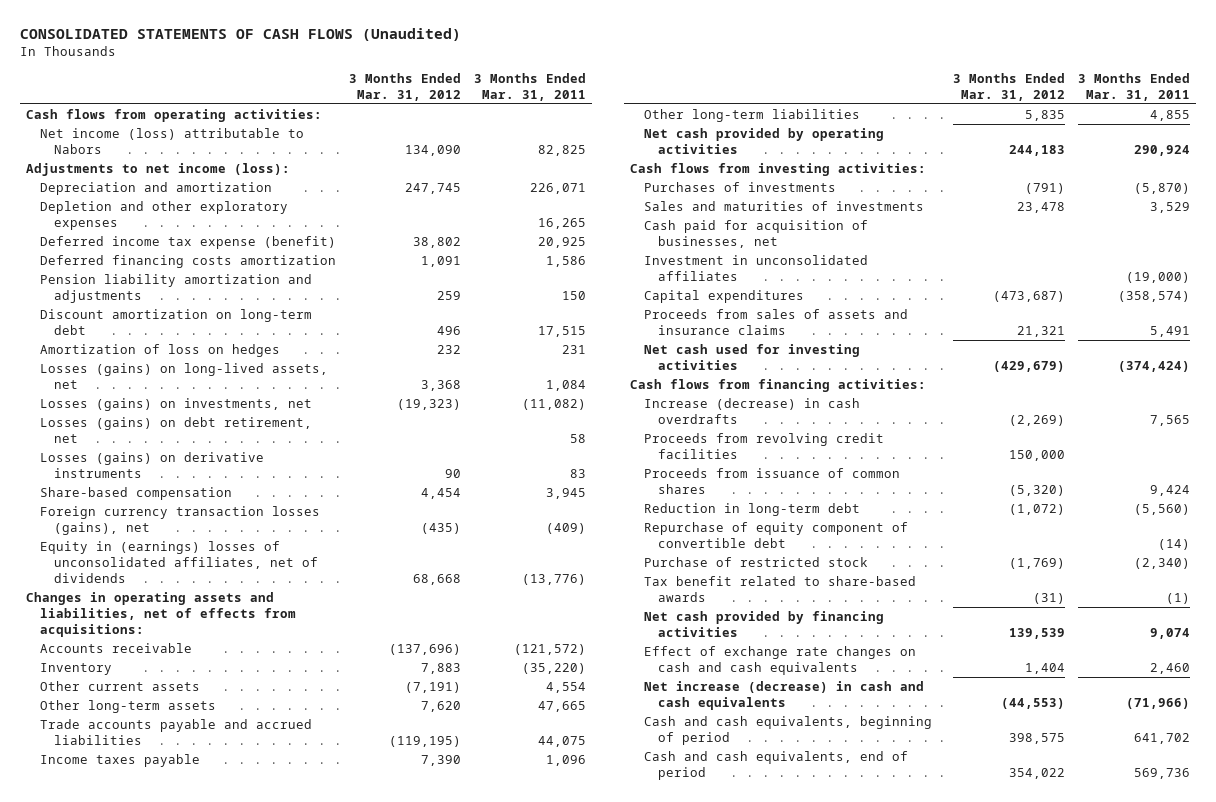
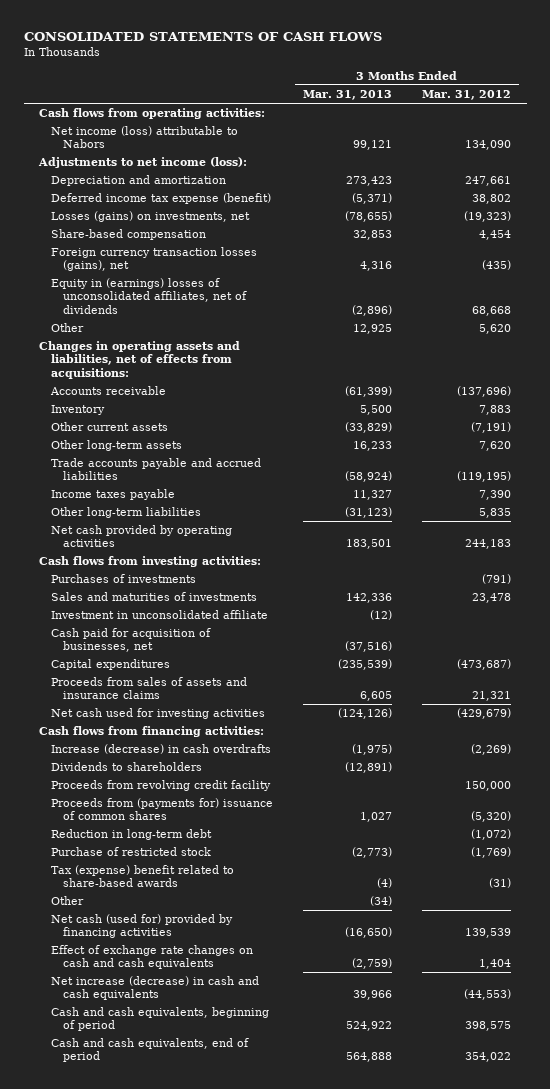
[19,28,461,42] CONSOLIDATED STATEMENTS OF CASH FLOWS (Unaudited) -> [23,31,382,41] CONSOLIDATED STATEMENTS OF CASH FLOWS
[473,72,586,101] 3 Months Ended Mar. 31, 2011 -> none
none -> [303,90,393,101] Mar. 31, 2013
[39,201,288,231] Depletion and other exploratory expenses -> none
[404,183,461,195] 247,745 -> [465,176,512,187] 247,661
[39,255,336,269] Deferred financing costs amortization -> none
[39,274,312,304] Pension liability amortization and adjustments -> none
[39,309,312,336] Discount amortization on long-term debt -> none
[39,344,280,358] Amortization of loss on hedges -> none
[39,363,328,390] Losses (gains) on long-lived assets, net -> none
[39,417,312,444] Losses (gains) on debt retirement, net -> none
[39,452,264,479] Losses (gains) on derivative instruments -> none
none -> [50,323,84,333] Other
none -> [50,610,268,620] Investment in unconsolidated affiliate
[643,255,868,282] Investment in unconsolidated affiliates -> none
none -> [50,762,202,772] Dividends to shareholders
[643,433,884,460] Proceeds from revolving credit facilities -> [50,780,271,792] Proceeds from revolving credit facility
[643,468,900,495] Proceeds from issuance of common shares -> [50,798,273,821] Proceeds from (payments for) issuance of common shares
[643,522,908,549] Repurchase of equity component of convertible debt -> none
[643,576,916,603] Tax benefit related to share-based awards -> [50,865,234,888] Tax (expense) benefit related to share-based awards
none -> [50,896,84,906] Other
[643,611,884,638] Net cash provided by financing activities -> [50,914,233,939] Net cash (used for) provided by financing activities

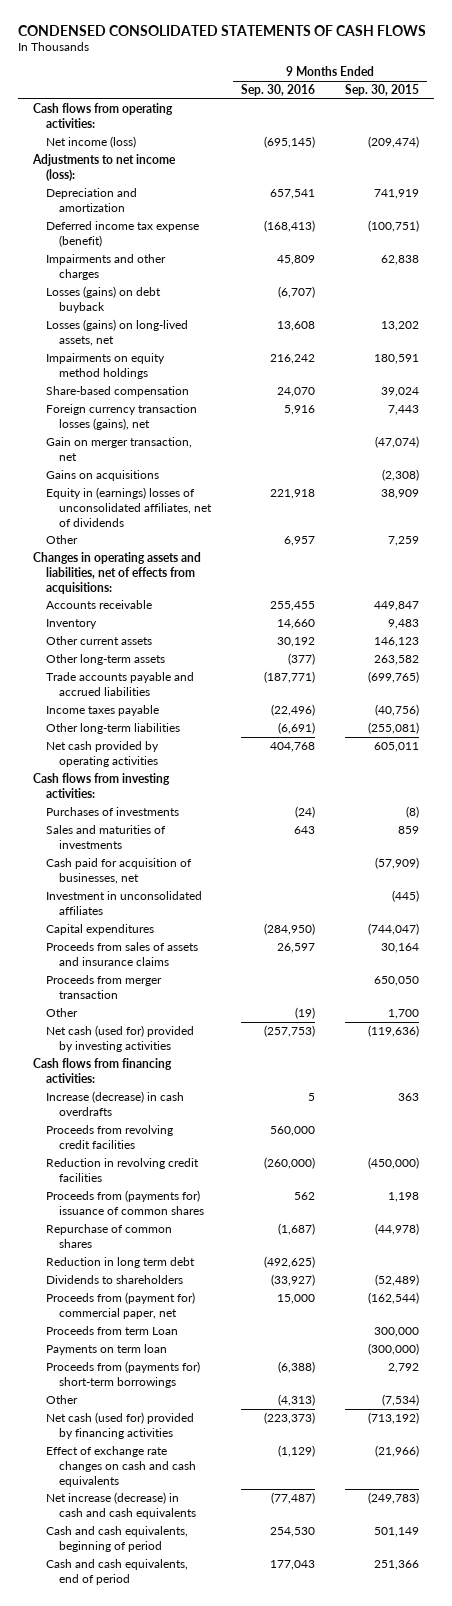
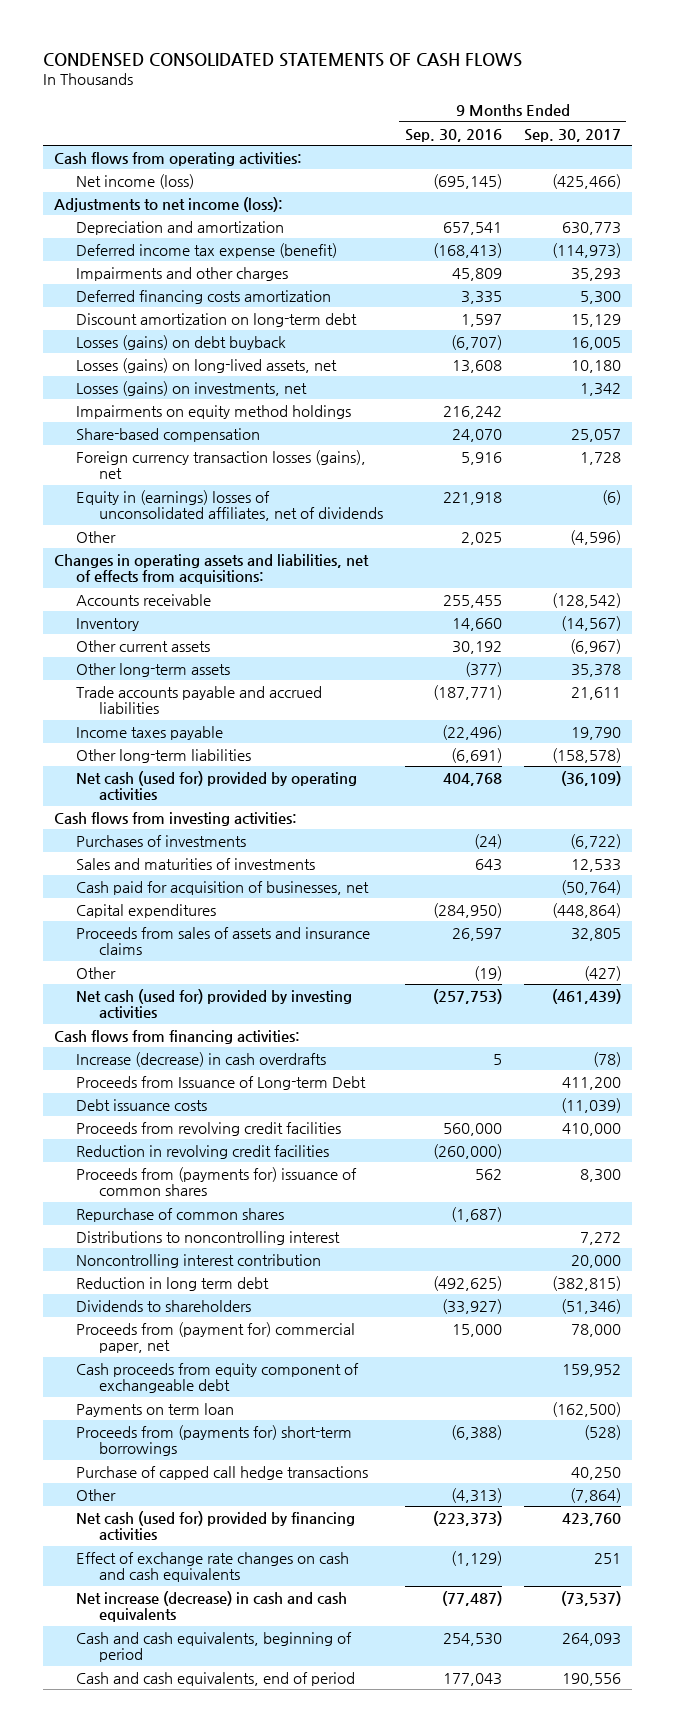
[345,84,420,97] Sep. 30, 2015 -> none
none -> [523,128,621,142] Sep. 30, 2017
none -> [76,289,332,304] Deferred financing costs amortization
none -> [76,312,358,327] Discount amortization on long-term debt
none -> [76,380,308,396] Losses (gains) on investments, net
[45,437,192,461] Gain on merger transaction, net -> none
[45,470,159,482] Gains on acquisitions -> none
[283,536,315,547] 6,957 -> [460,531,502,545] 2,025
[45,741,159,767] Net cash provided by operating activities -> [76,770,358,801] Net cash (used for) provided by operating activities
[45,891,202,915] Investment in unconsolidated affiliates -> none
[45,975,162,999] Proceeds from merger transaction -> none
none -> [76,1075,367,1090] Proceeds from Issuance of Long-term Debt
none -> [76,1098,208,1111] Debt issuance costs
none -> [76,1230,341,1245] Distributions to noncontrolling interest
none -> [76,1253,322,1268] Noncontrolling interest contribution
[45,1326,178,1336] Proceeds from term Loan -> none
none -> [76,1362,360,1394] Cash proceeds from equity component of exchangeable debt
none -> [76,1465,369,1480] Purchase of capped call hedge transactions

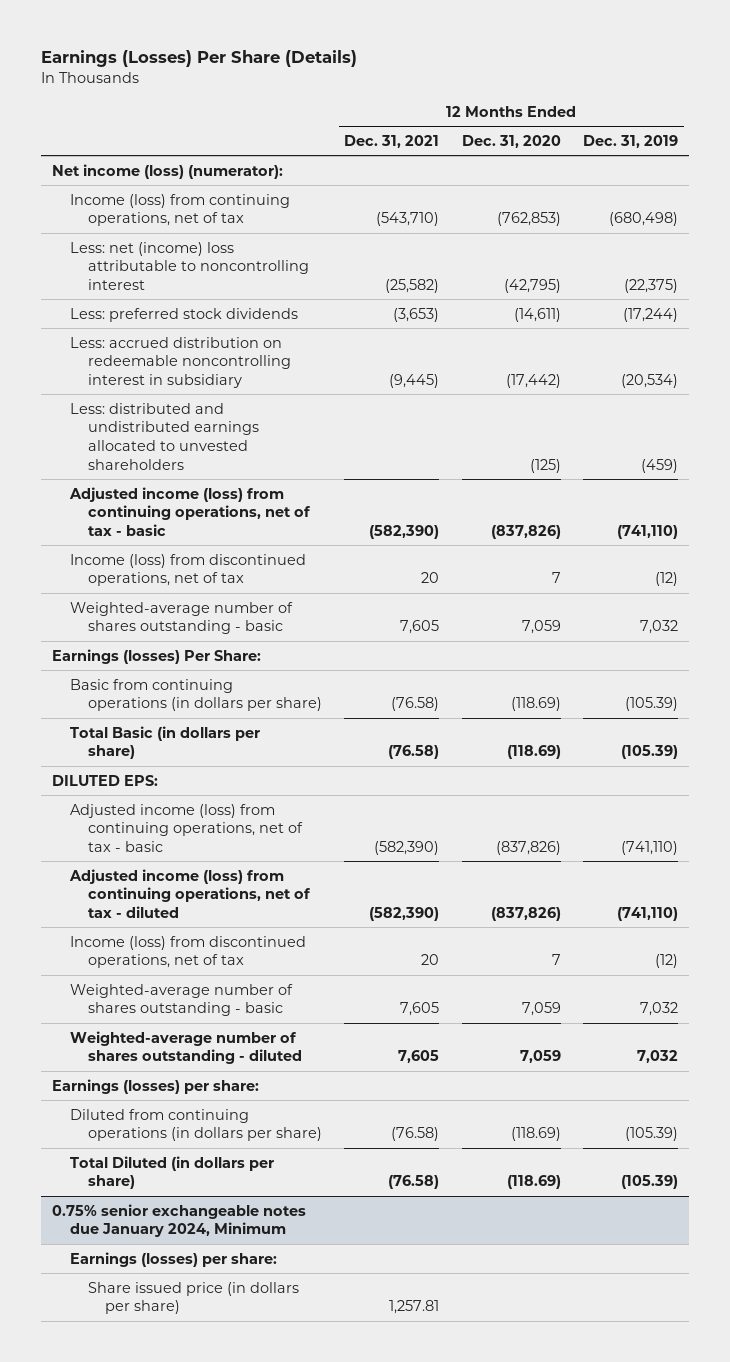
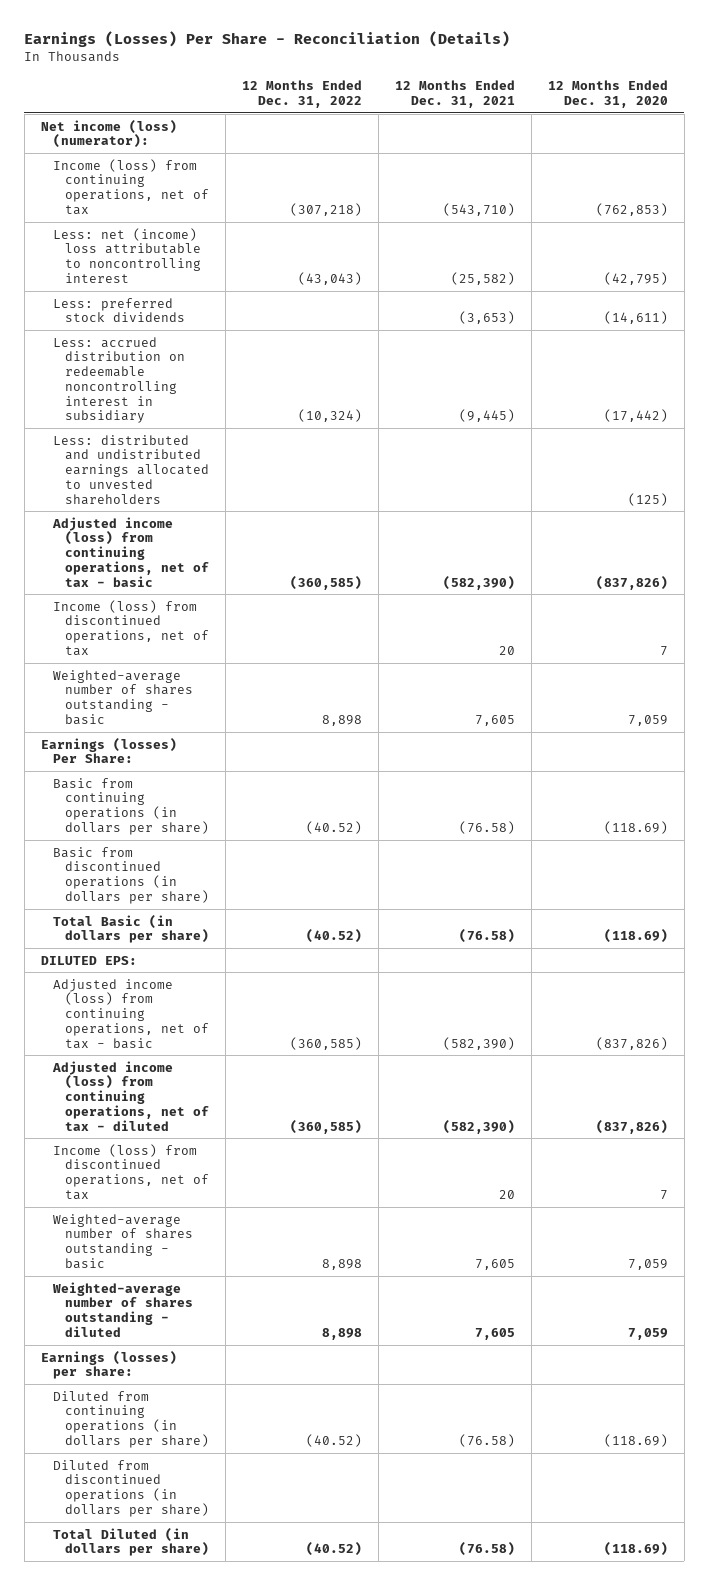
[40,50,357,68] Earnings (Losses) Per Share (Details) -> [24,30,511,47] Earnings (Losses) Per Share - Reconciliation (Details)
[583,134,679,148] Dec. 31, 2019 -> none
none -> [241,80,362,108] 12 Months Ended Dec. 31, 2022
none -> [52,846,210,904] Basic from discontinued operations (in dollars per share)
none -> [52,1459,210,1517] Diluted from discontinued operations (in dollars per share)
[52,1203,307,1238] 0.75% senior exchangeable notes due January 2024, Minimum -> none
[69,1251,277,1267] Earnings (losses) per share: -> none
[87,1281,299,1315] Share issued price (in dollars per share) -> none

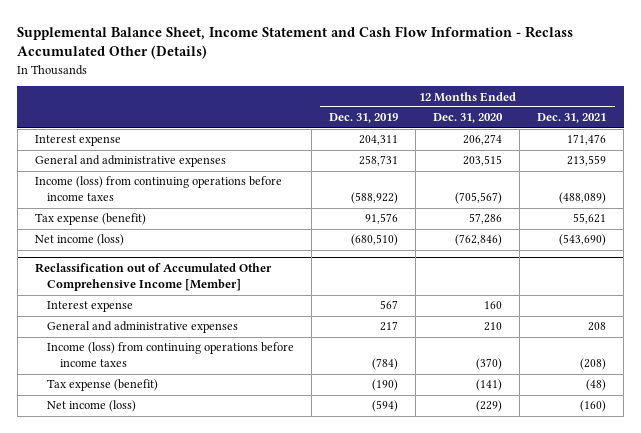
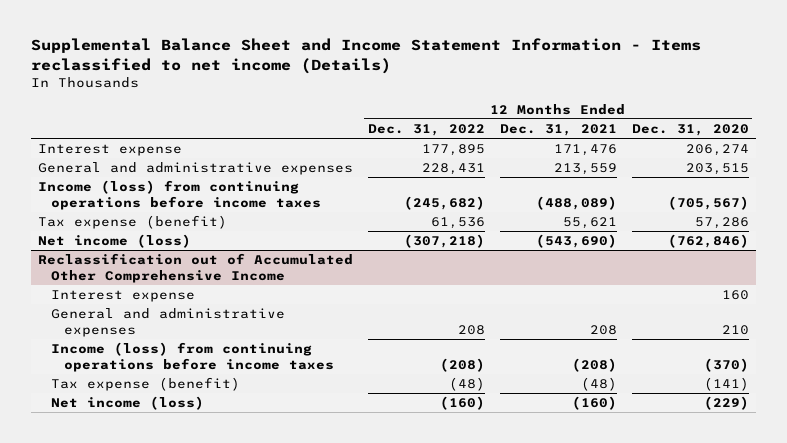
[17,25,574,60] Supplemental Balance Sheet, Income Statement and Cash Flow Information - Reclass Accumulated Other (Details) -> [30,38,701,74] Supplemental Balance Sheet and Income Statement Information - Items reclassified to net income (Details)
[329,113,399,124] Dec. 31, 2019 -> none
none -> [367,123,485,136] Dec. 31, 2022
[34,263,272,292] Reclassification out of Accumulated Other Comprehensive Income [Member] -> [37,253,353,284] Reclassification out of Accumulated Other Comprehensive Income

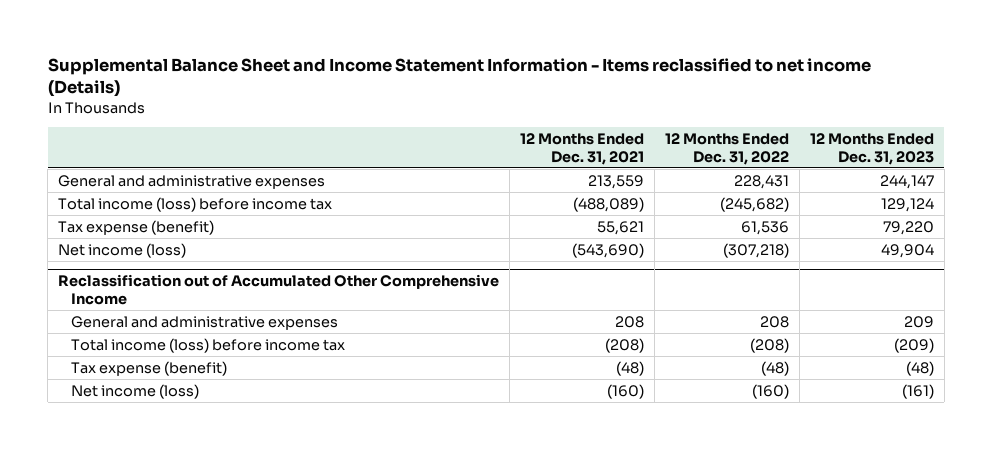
[631,123,749,136] Dec. 31, 2020 -> none
none -> [809,132,934,165] 12 Months Ended Dec. 31, 2023
[37,144,182,157] Interest expense -> none
[37,180,321,211] Income (loss) from continuing operations before income taxes -> [58,196,333,212] Total income (loss) before income tax
[50,290,195,303] Interest expense -> none
[50,342,334,373] Income (loss) from continuing operations before income taxes -> [70,337,345,353] Total income (loss) before income tax

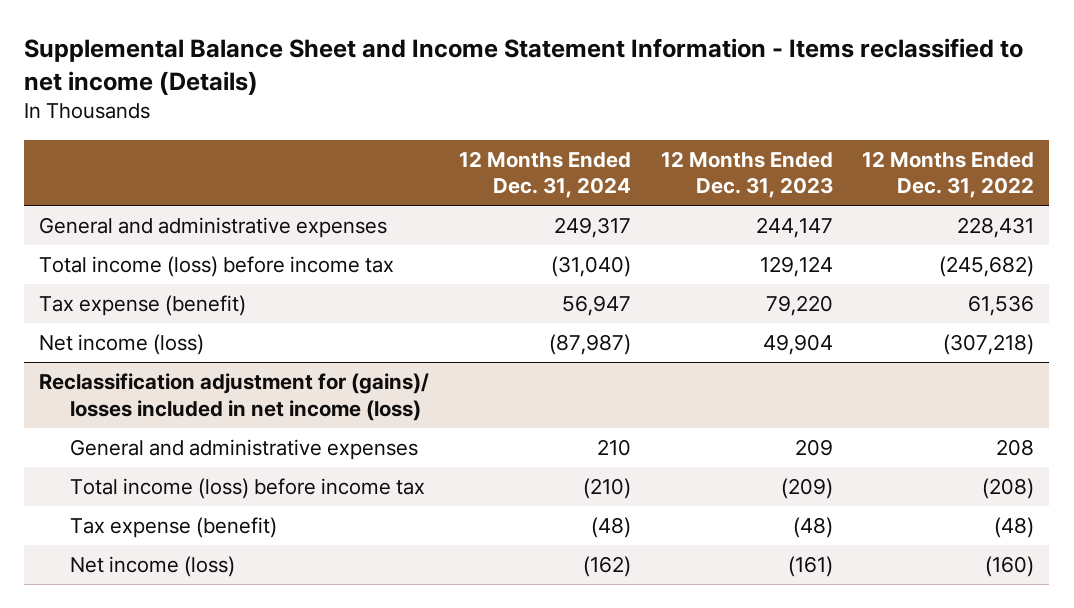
[520,132,645,165] 12 Months Ended Dec. 31, 2021 -> none
none -> [459,150,632,199] 12 Months Ended Dec. 31, 2024
[58,274,500,306] Reclassification out of Accumulated Other Comprehensive Income -> [39,373,430,421] Reclassification adjustment for (gains)/ losses included in net income (loss)

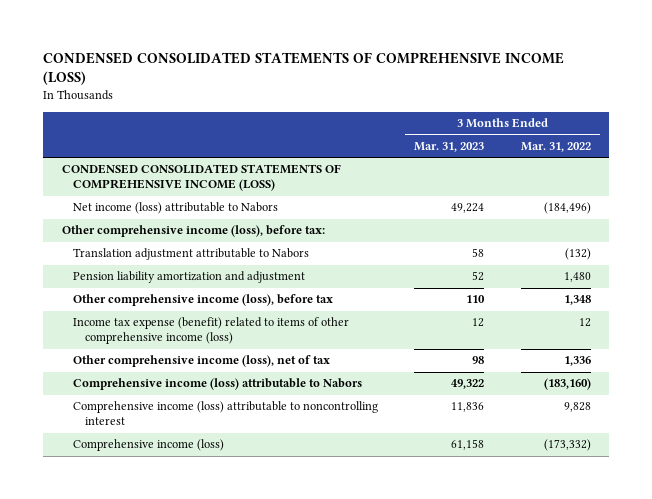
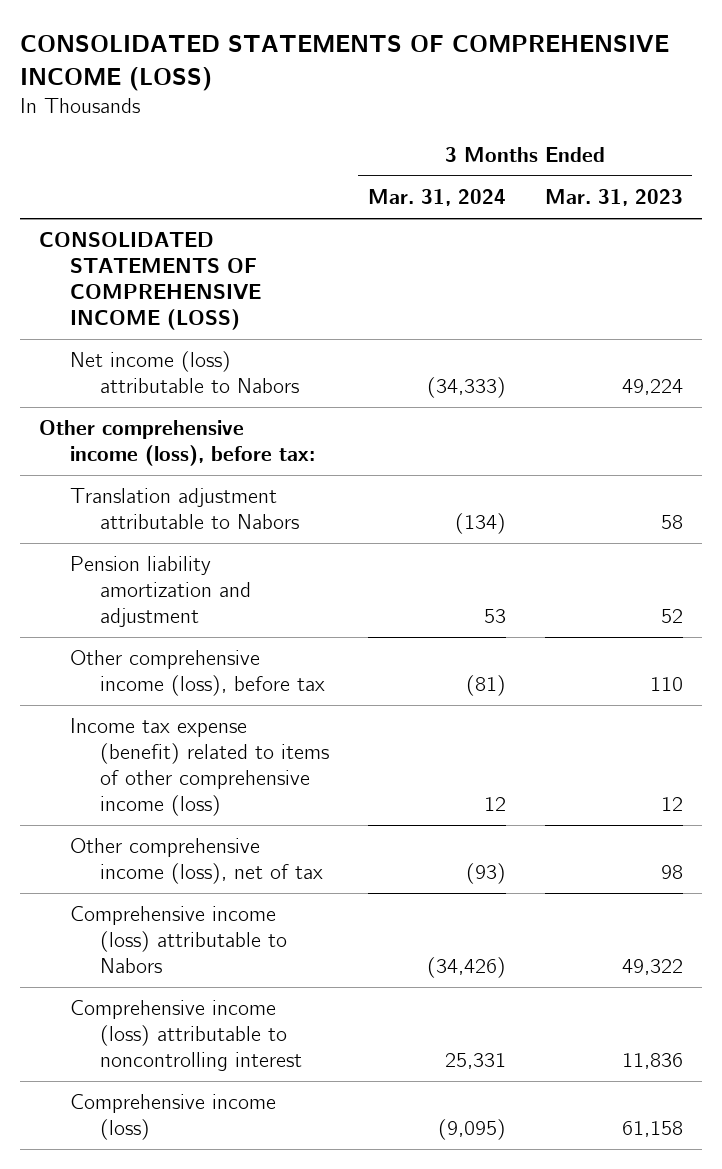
[43,51,565,86] CONDENSED CONSOLIDATED STATEMENTS OF COMPREHENSIVE INCOME (LOSS) -> [19,35,669,91] CONSOLIDATED STATEMENTS OF COMPREHENSIVE INCOME (LOSS)
[520,141,591,152] Mar. 31, 2022 -> none
none -> [367,189,506,207] Mar. 31, 2024
[61,164,341,192] CONDENSED CONSOLIDATED STATEMENTS OF COMPREHENSIVE INCOME (LOSS) -> [39,232,261,330] CONSOLIDATED STATEMENTS OF COMPREHENSIVE INCOME (LOSS)

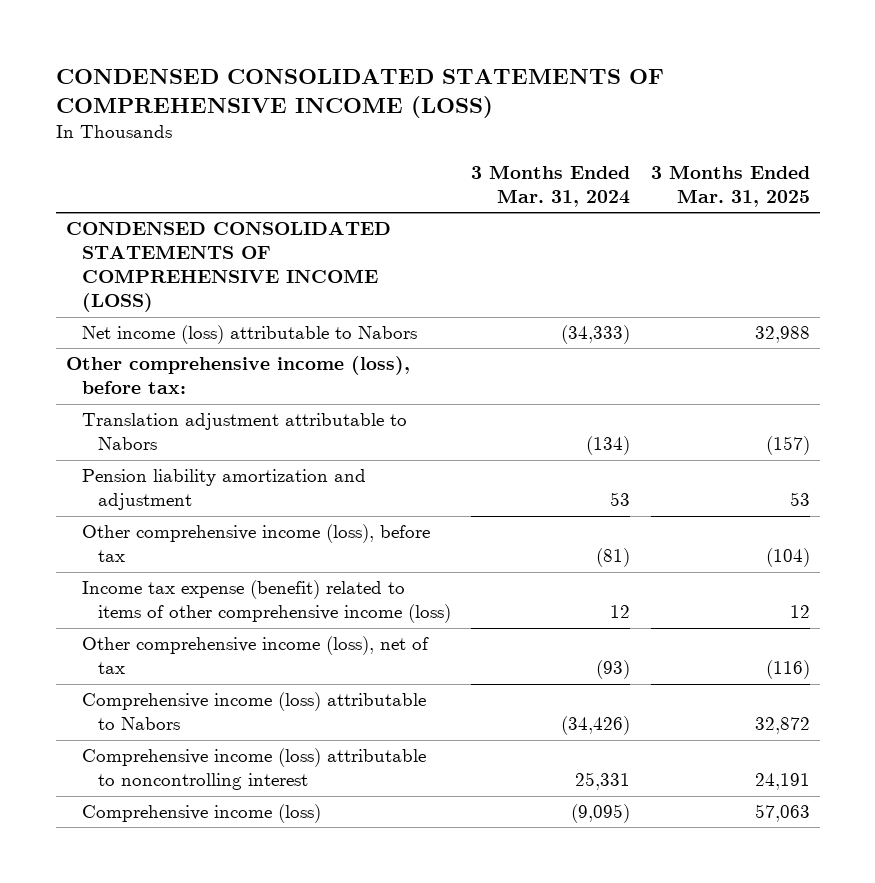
[19,35,669,91] CONSOLIDATED STATEMENTS OF COMPREHENSIVE INCOME (LOSS) -> [55,69,664,119] CONDENSED CONSOLIDATED STATEMENTS OF COMPREHENSIVE INCOME (LOSS)
[544,189,683,207] Mar. 31, 2023 -> none
none -> [650,164,810,207] 3 Months Ended Mar. 31, 2025
[39,232,261,330] CONSOLIDATED STATEMENTS OF COMPREHENSIVE INCOME (LOSS) -> [65,222,391,313] CONDENSED CONSOLIDATED STATEMENTS OF COMPREHENSIVE INCOME (LOSS)

